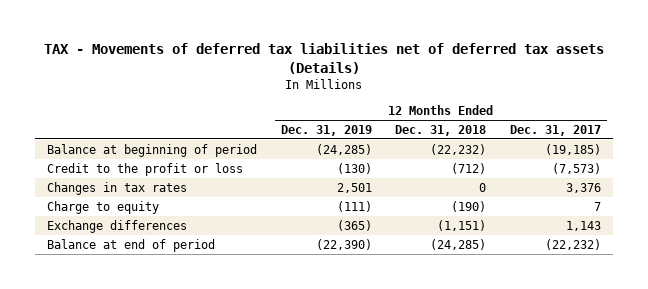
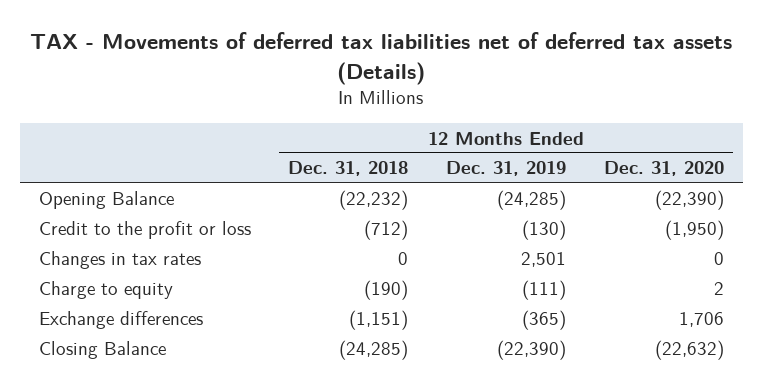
[510,124,602,136] Dec. 31, 2017 -> none
none -> [603,161,724,177] Dec. 31, 2020
[46,143,257,157] Balance at beginning of period -> [38,191,174,210] Opening Balance
[46,238,215,252] Balance at end of period -> [38,341,166,360] Closing Balance

